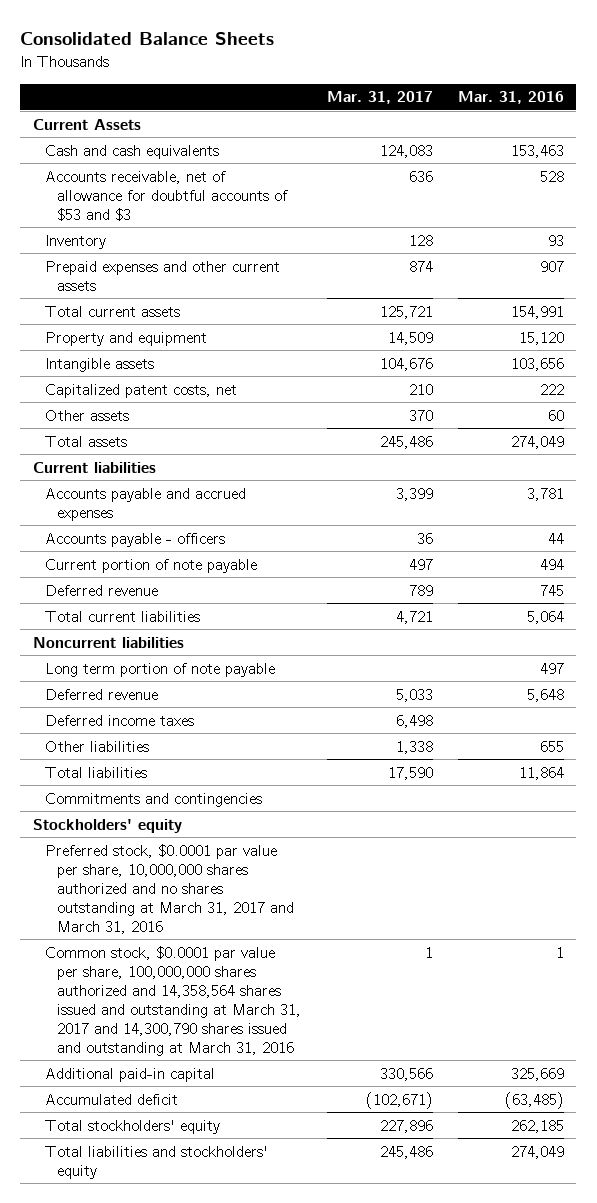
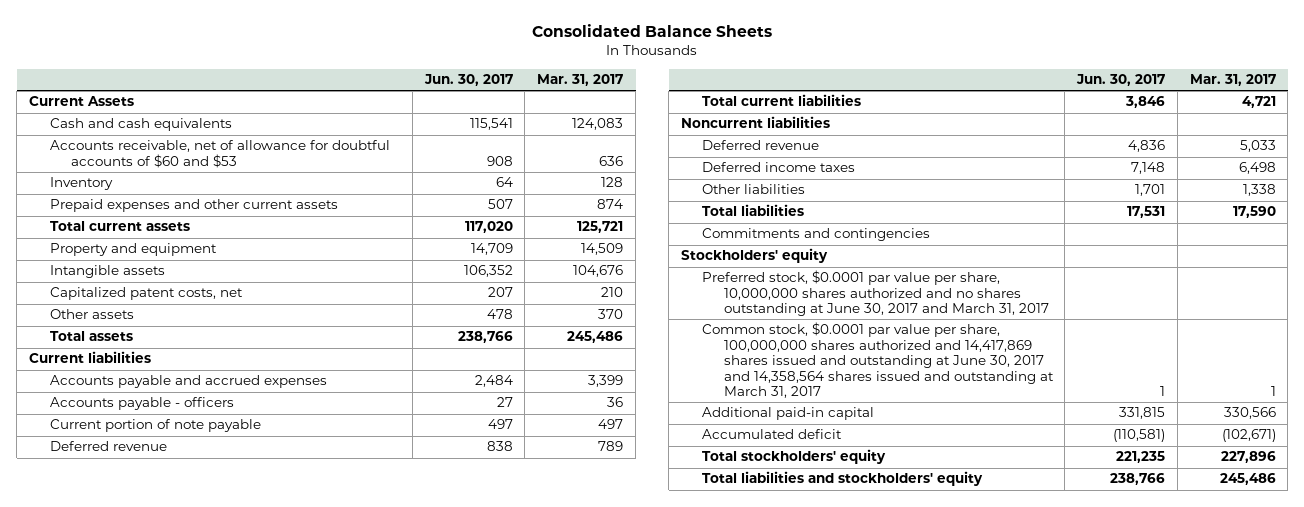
[457,91,564,105] Mar. 31, 2016 -> none
none -> [423,74,513,87] Jun. 30, 2017
[45,170,289,221] Accounts receivable, net of allowance for doubtful accounts of $53 and $3 -> [50,140,391,168] Accounts receivable, net of allowance for doubtful accounts of $60 and $53
[45,662,276,677] Long term portion of note payable -> none
[45,843,295,934] Preferred stock, $0.0001 par value per share, 10,000,000 shares authorized and no shares outstanding at March 31, 2017 and March 31, 2016 -> [702,270,1049,317] Preferred stock, $0.0001 par value per share, 10,000,000 shares authorized and no shares outstanding at June 30, 2017 and March 31, 2017
[45,945,302,1056] Common stock, $0.0001 par value per share, 100,000,000 shares authorized and 14,358,564 shares issued and outstanding at March 31, 2017 and 14,300,790 shares issued and outstanding at March 31, 2016 -> [702,322,1054,399] Common stock, $0.0001 par value per share, 100,000,000 shares authorized and 14,417,869 shares issued and outstanding at June 30, 2017 and 14,358,564 shares issued and outstanding at March 31, 2017

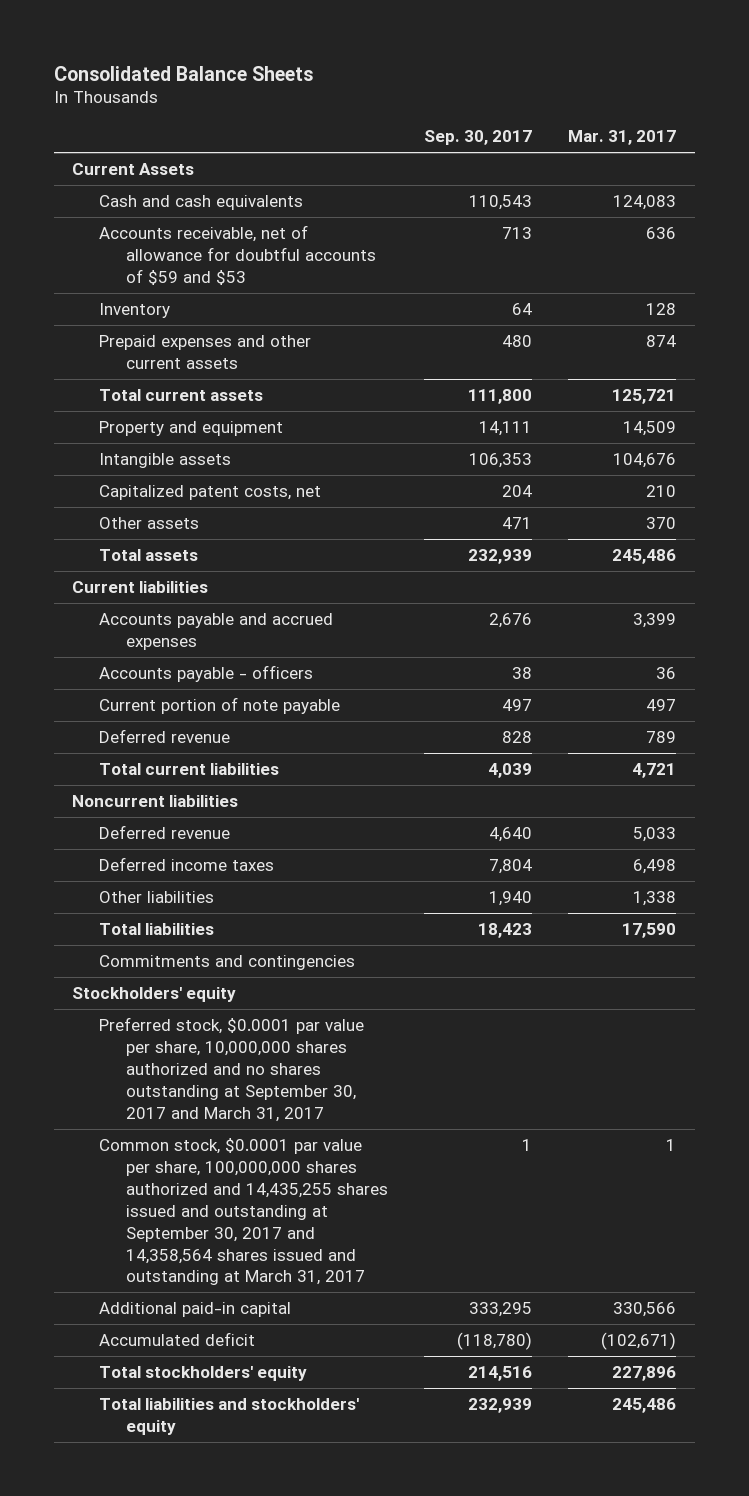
[423,74,513,87] Jun. 30, 2017 -> none
none -> [424,130,533,146] Sep. 30, 2017
[50,140,391,168] Accounts receivable, net of allowance for doubtful accounts of $60 and $53 -> [99,225,377,285] Accounts receivable, net of allowance for doubtful accounts of $59 and $53
[702,270,1049,317] Preferred stock, $0.0001 par value per share, 10,000,000 shares authorized and no shares outstanding at June 30, 2017 and March 31, 2017 -> [99,1017,365,1122] Preferred stock, $0.0001 par value per share, 10,000,000 shares authorized and no shares outstanding at September 30, 2017 and March 31, 2017
[702,322,1054,399] Common stock, $0.0001 par value per share, 100,000,000 shares authorized and 14,417,869 shares issued and outstanding at June 30, 2017 and 14,358,564 shares issued and outstanding at March 31, 2017 -> [99,1138,389,1286] Common stock, $0.0001 par value per share, 100,000,000 shares authorized and 14,435,255 shares issued and outstanding at September 30, 2017 and 14,358,564 shares issued and outstanding at March 31, 2017

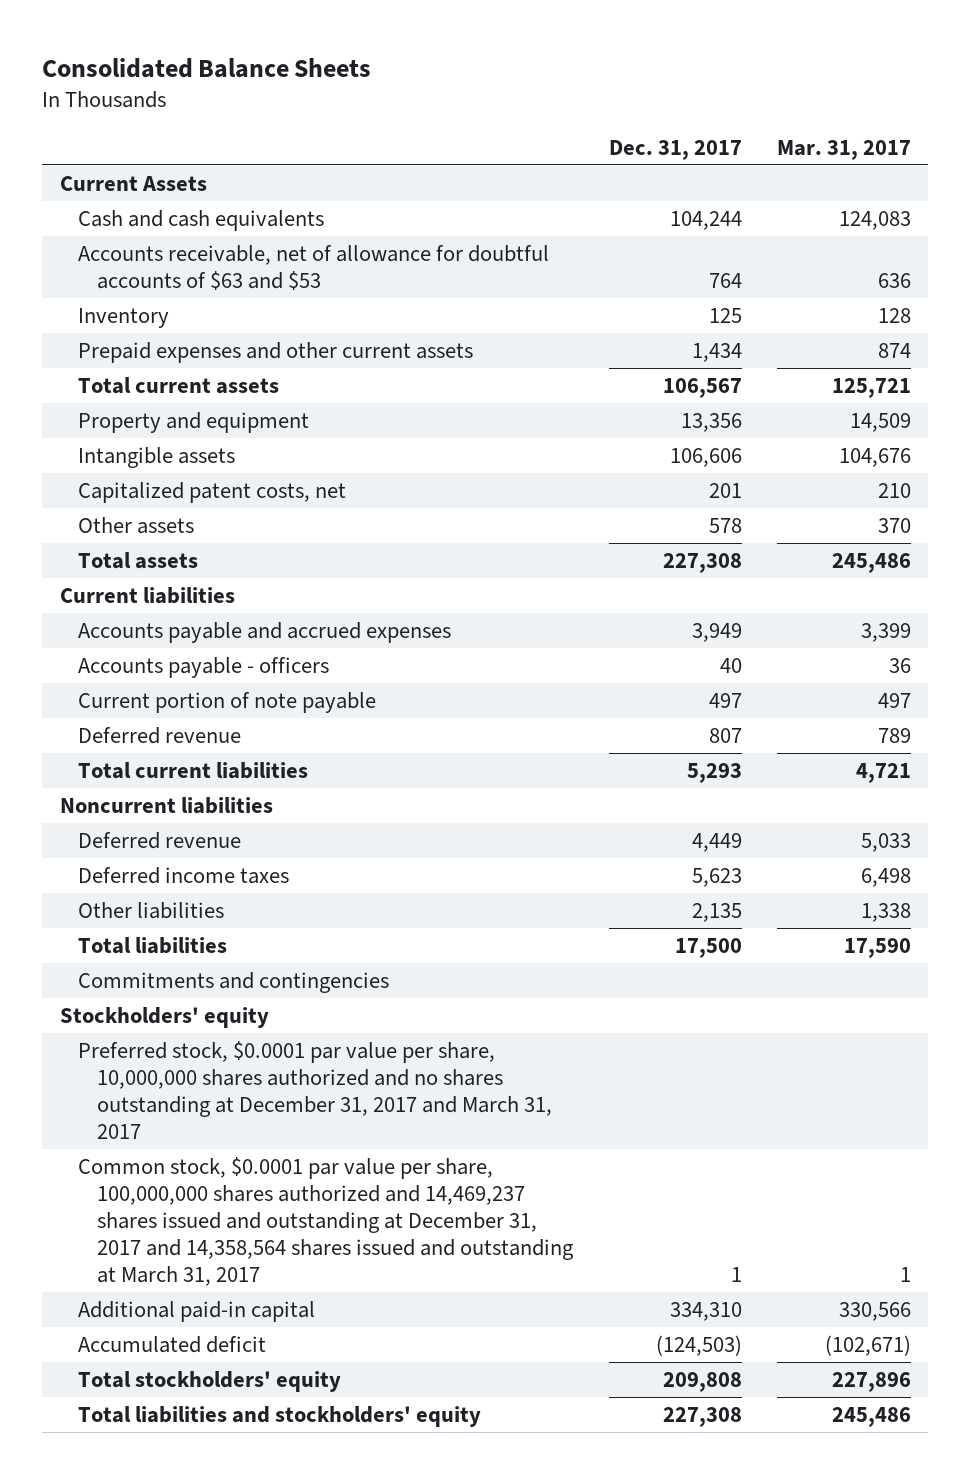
[424,130,533,146] Sep. 30, 2017 -> none
none -> [608,139,742,160] Dec. 31, 2017
[99,225,377,285] Accounts receivable, net of allowance for doubtful accounts of $59 and $53 -> [78,244,550,290] Accounts receivable, net of allowance for doubtful accounts of $63 and $53
[99,1017,365,1122] Preferred stock, $0.0001 par value per share, 10,000,000 shares authorized and no shares outstanding at September 30, 2017 and March 31, 2017 -> [78,1040,553,1139] Preferred stock, $0.0001 par value per share, 10,000,000 shares authorized and no shares outstanding at December 31, 2017 and March 31, 2017
[99,1138,389,1286] Common stock, $0.0001 par value per share, 100,000,000 shares authorized and 14,435,255 shares issued and outstanding at September 30, 2017 and 14,358,564 shares issued and outstanding at March 31, 2017 -> [78,1156,575,1286] Common stock, $0.0001 par value per share, 100,000,000 shares authorized and 14,469,237 shares issued and outstanding at December 31, 2017 and 14,358,564 shares issued and outstanding at March 31, 2017

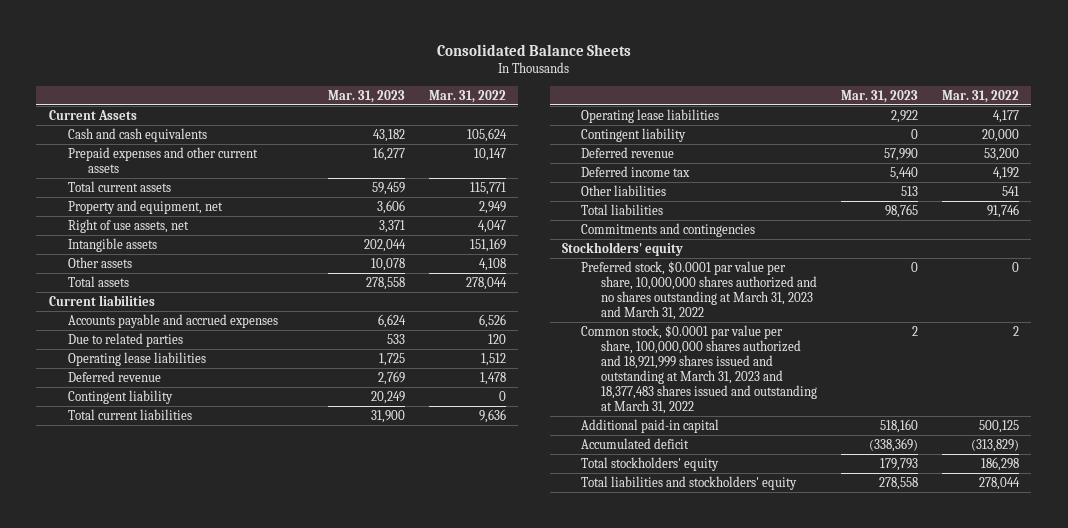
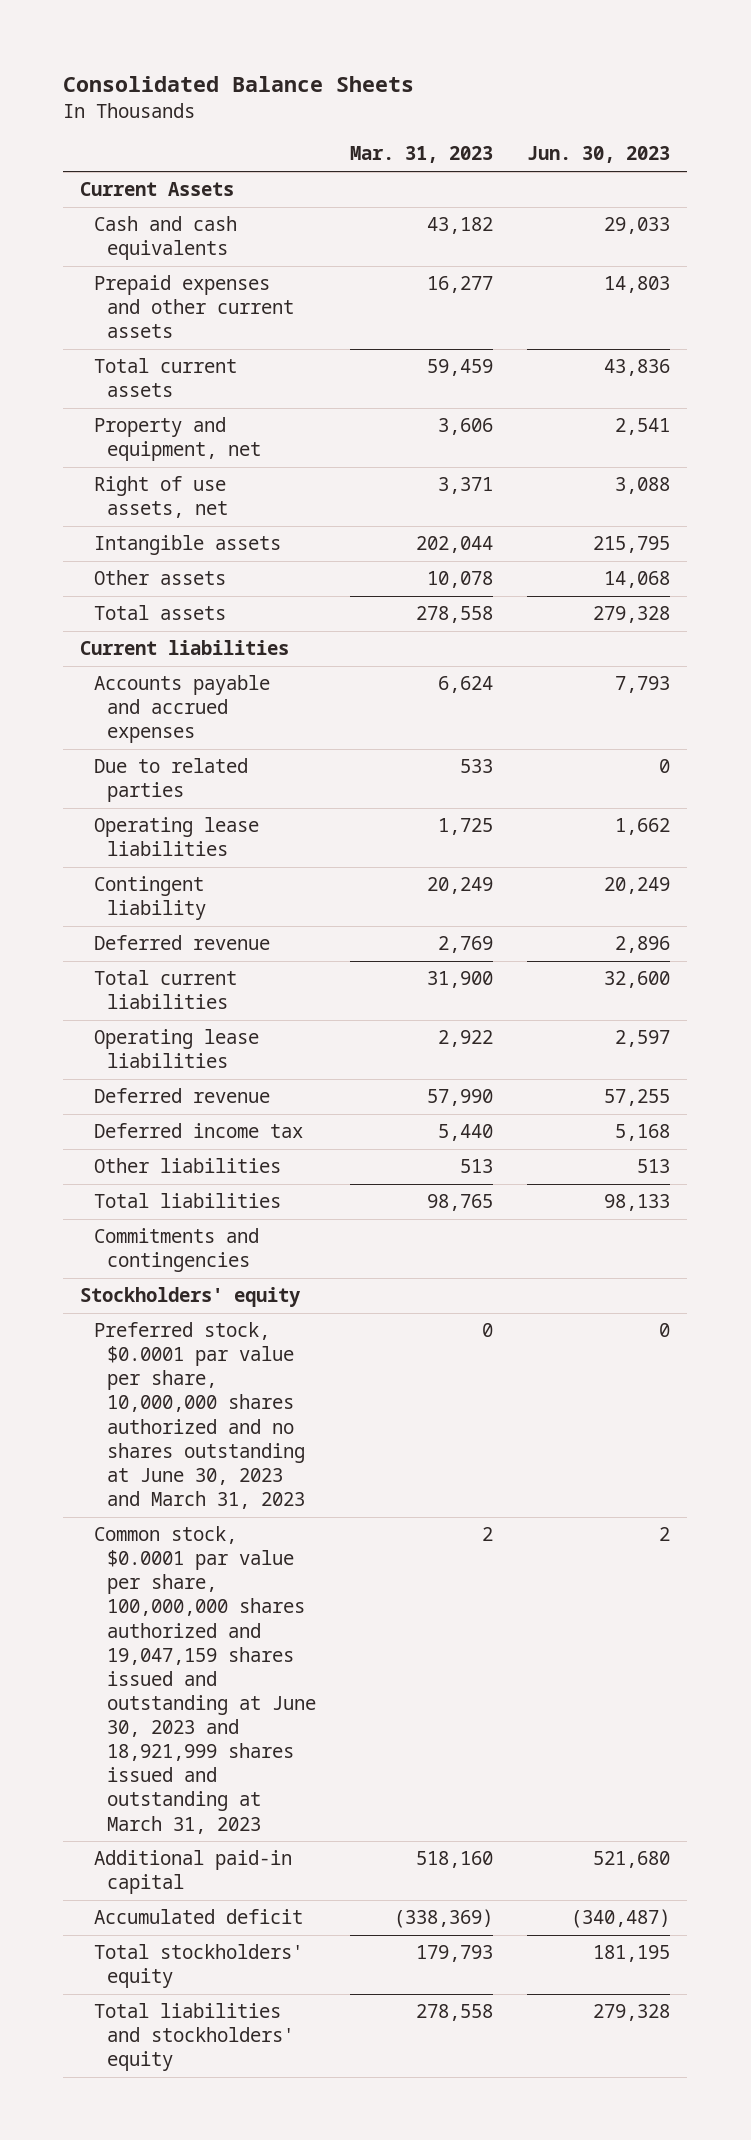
[428,89,506,103] Mar. 31, 2022 -> none
none -> [527,146,671,164] Jun. 30, 2023
[68,370,162,382] Deferred revenue -> [93,935,270,951] Deferred revenue
[581,127,687,142] Contingent liability -> none
[581,260,817,320] Preferred stock, $0.0001 par value per share, 10,000,000 shares authorized and no shares outstanding at March 31, 2023 and March 31, 2022 -> [93,1322,306,1509] Preferred stock, $0.0001 par value per share, 10,000,000 shares authorized and no shares outstanding at June 30, 2023 and March 31, 2023
[581,324,817,414] Common stock, $0.0001 par value per share, 100,000,000 shares authorized and 18,921,999 shares issued and outstanding at March 31, 2023 and 18,377,483 shares issued and outstanding at March 31, 2022 -> [93,1526,317,1834] Common stock, $0.0001 par value per share, 100,000,000 shares authorized and 19,047,159 shares issued and outstanding at June 30, 2023 and 18,921,999 shares issued and outstanding at March 31, 2023

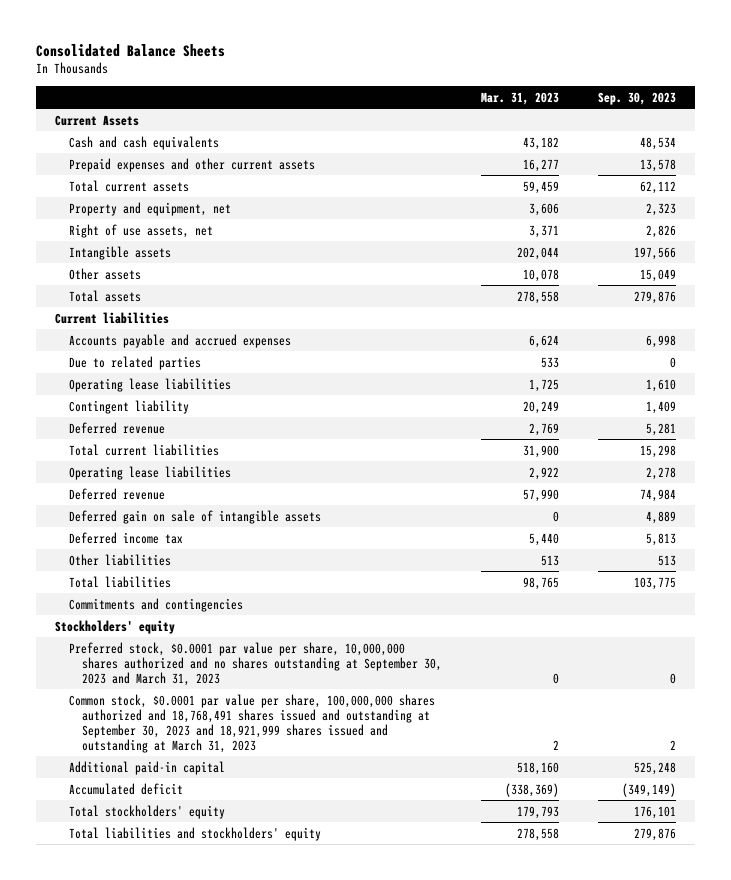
[527,146,671,164] Jun. 30, 2023 -> none
none -> [597,91,676,105] Sep. 30, 2023
none -> [68,509,321,524] Deferred gain on sale of intangible assets
[93,1322,306,1509] Preferred stock, $0.0001 par value per share, 10,000,000 shares authorized and no shares outstanding at June 30, 2023 and March 31, 2023 -> [68,641,443,686] Preferred stock, $0.0001 par value per share, 10,000,000 shares authorized and no shares outstanding at September 30, 2023 and March 31, 2023
[93,1526,317,1834] Common stock, $0.0001 par value per share, 100,000,000 shares authorized and 19,047,159 shares issued and outstanding at June 30, 2023 and 18,921,999 shares issued and outstanding at March 31, 2023 -> [68,693,435,753] Common stock, $0.0001 par value per share, 100,000,000 shares authorized and 18,768,491 shares issued and outstanding at September 30, 2023 and 18,921,999 shares issued and outstanding at March 31, 2023

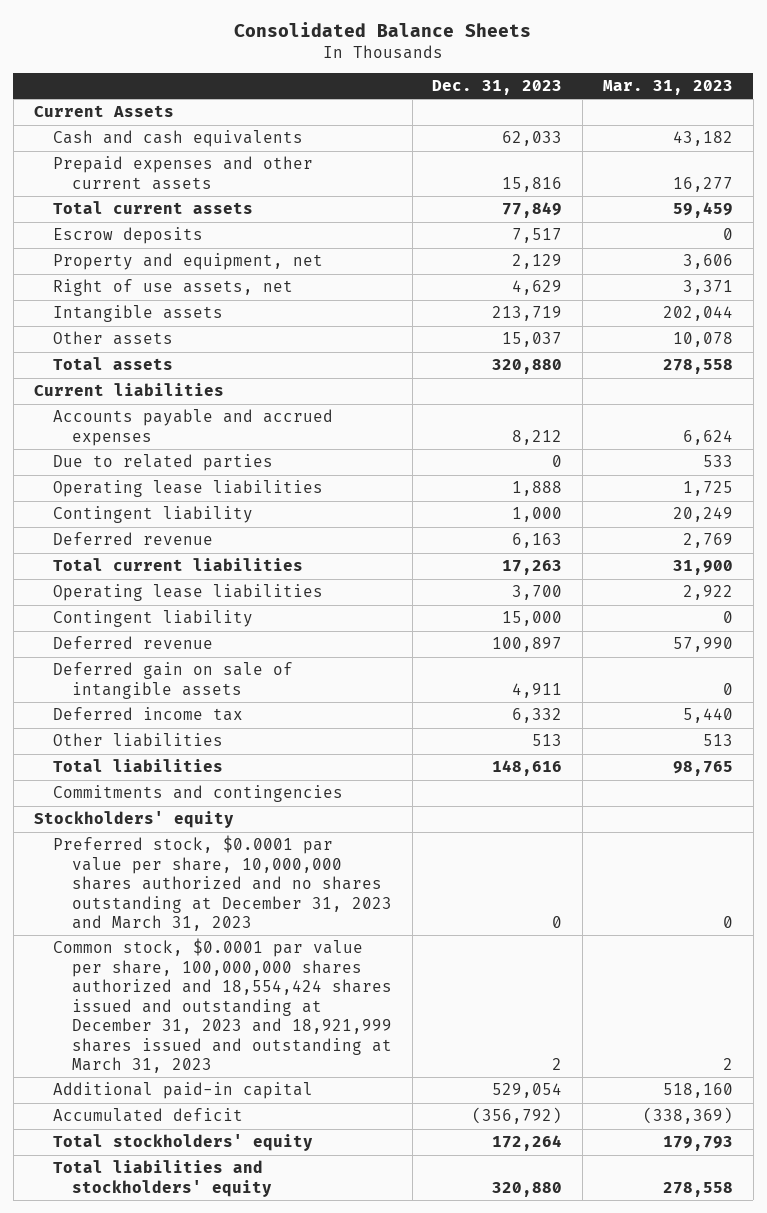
[597,91,676,105] Sep. 30, 2023 -> none
none -> [432,79,563,95] Dec. 31, 2023
none -> [52,227,203,245] Escrow deposits
none -> [52,610,253,628] Contingent liability
[68,641,443,686] Preferred stock, $0.0001 par value per share, 10,000,000 shares authorized and no shares outstanding at September 30, 2023 and March 31, 2023 -> [52,835,392,932] Preferred stock, $0.0001 par value per share, 10,000,000 shares authorized and no shares outstanding at December 31, 2023 and March 31, 2023
[68,693,435,753] Common stock, $0.0001 par value per share, 100,000,000 shares authorized and 18,768,491 shares issued and outstanding at September 30, 2023 and 18,921,999 shares issued and outstanding at March 31, 2023 -> [52,938,392,1074] Common stock, $0.0001 par value per share, 100,000,000 shares authorized and 18,554,424 shares issued and outstanding at December 31, 2023 and 18,921,999 shares issued and outstanding at March 31, 2023

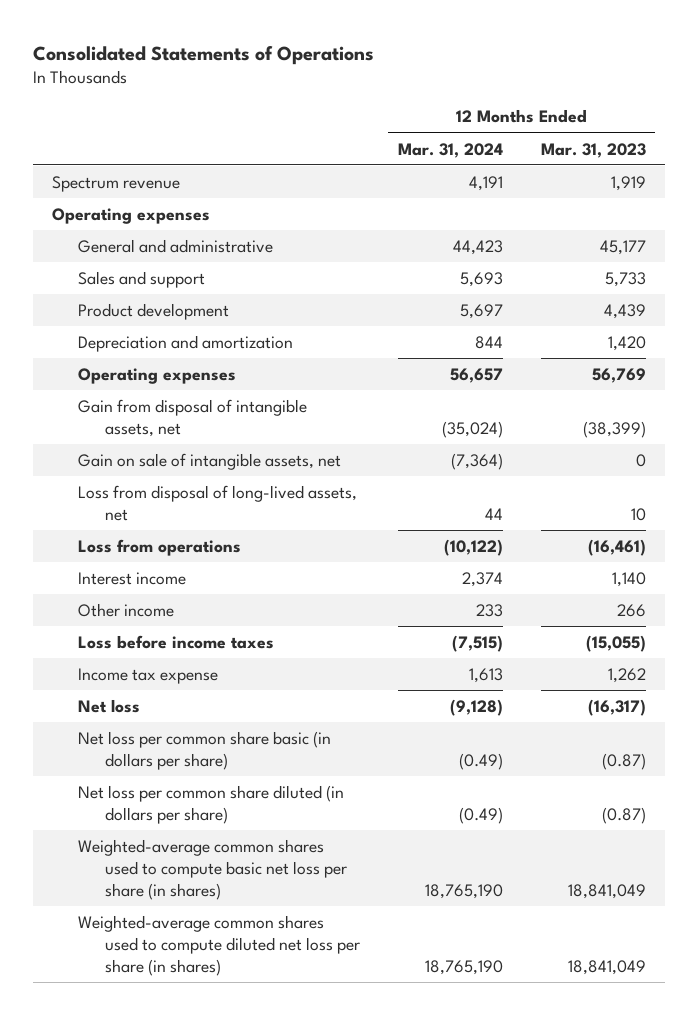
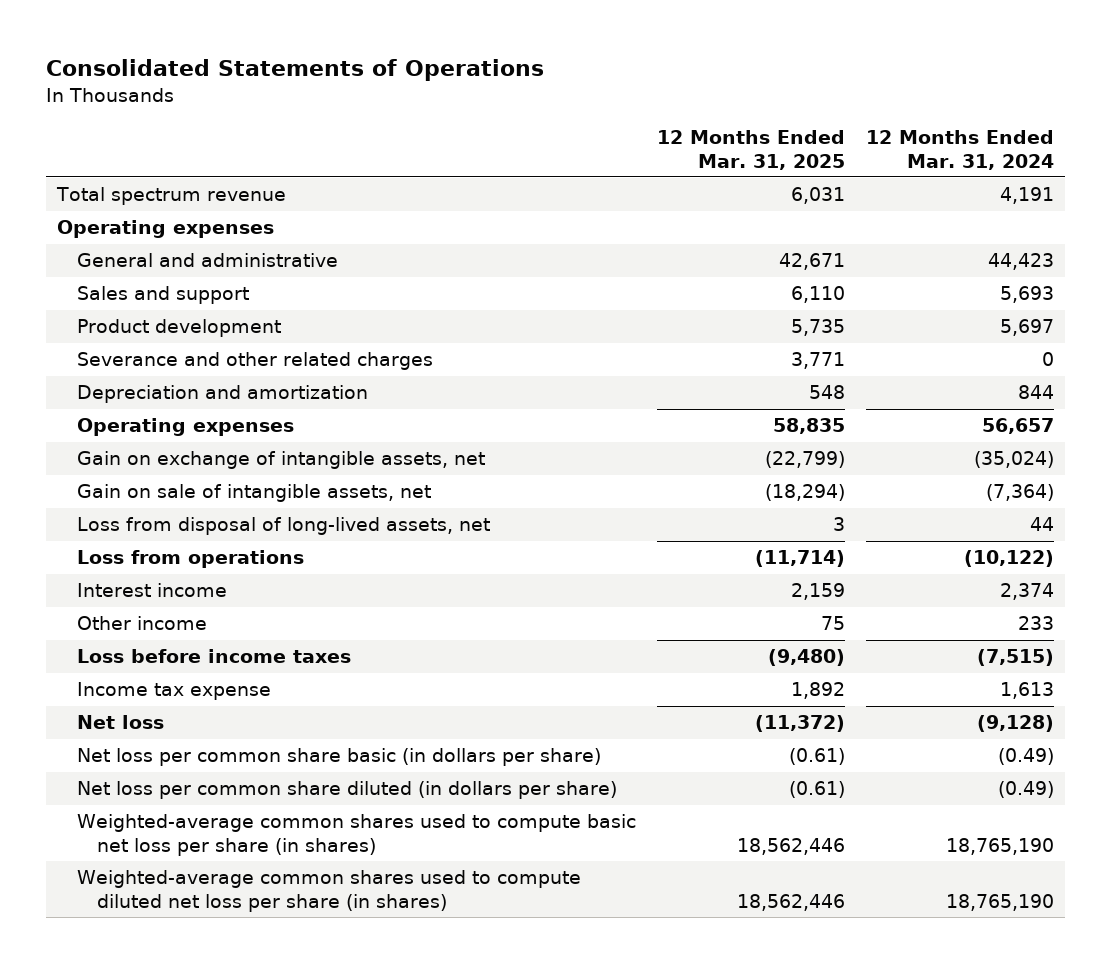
[540,142,646,158] Mar. 31, 2023 -> none
none -> [656,129,845,170] 12 Months Ended Mar. 31, 2025
[51,175,180,192] Spectrum revenue -> [55,187,286,206] Total spectrum revenue
none -> [76,352,433,371] Severance and other related charges
[78,398,308,437] Gain from disposal of intangible assets, net -> [76,451,485,470] Gain on exchange of intangible assets, net

